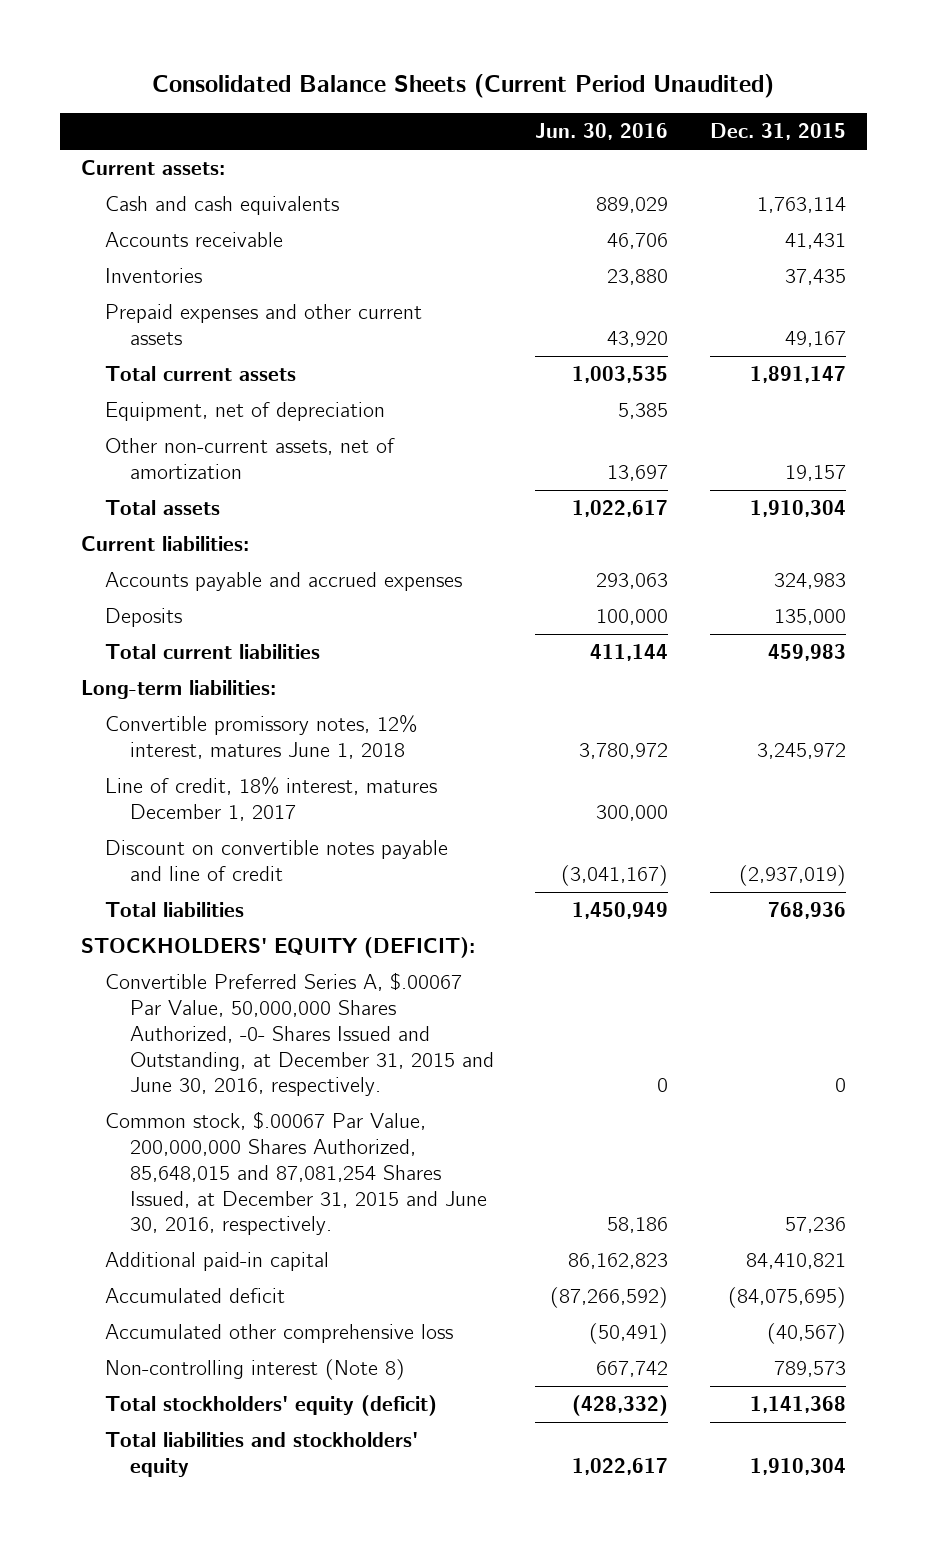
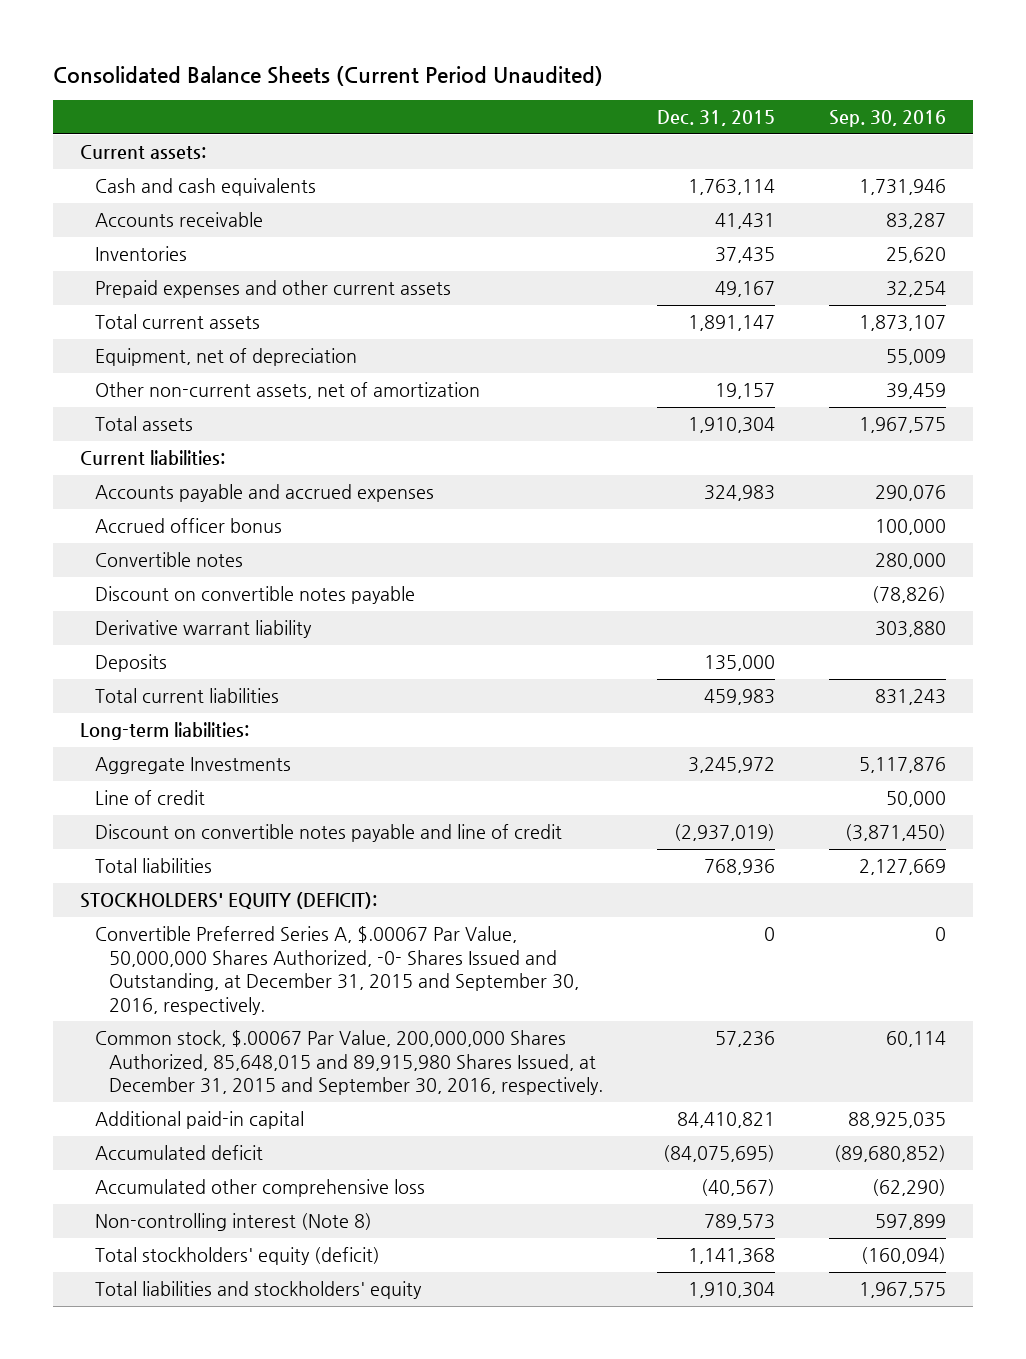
[535,123,669,141] Jun. 30, 2016 -> none
none -> [829,110,947,128] Sep. 30, 2016
none -> [94,518,282,534] Accrued officer bonus
none -> [94,552,243,568] Convertible notes
none -> [94,586,415,605] Discount on convertible notes payable
none -> [94,620,312,639] Derivative warrant liability
[105,715,418,759] Convertible promissory notes, 12% interest, matures June 1, 2018 -> [94,757,291,775] Aggregate Investments
[105,777,438,821] Line of credit, 18% interest, matures December 1, 2017 -> [94,790,205,806] Line of credit
[105,972,494,1097] Convertible Preferred Series A, $.00067 Par Value, 50,000,000 Shares Authorized, -0- Shares Issued and Outstanding, at December 31, 2015 and June 30, 2016, respectively. -> [94,926,580,1015] Convertible Preferred Series A, $.00067 Par Value, 50,000,000 Shares Authorized, -0- Shares Issued and Outstanding, at December 31, 2015 and September 30, 2016, respectively.
[105,1111,487,1236] Common stock, $.00067 Par Value, 200,000,000 Shares Authorized, 85,648,015 and 87,081,254 Shares Issued, at December 31, 2015 and June 30, 2016, respectively. -> [94,1030,604,1096] Common stock, $.00067 Par Value, 200,000,000 Shares Authorized, 85,648,015 and 89,915,980 Shares Issued, at December 31, 2015 and September 30, 2016, respectively.

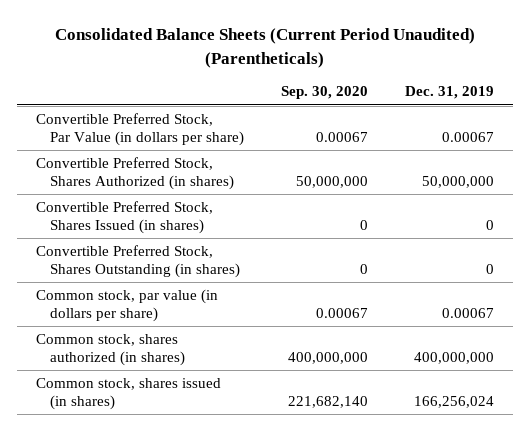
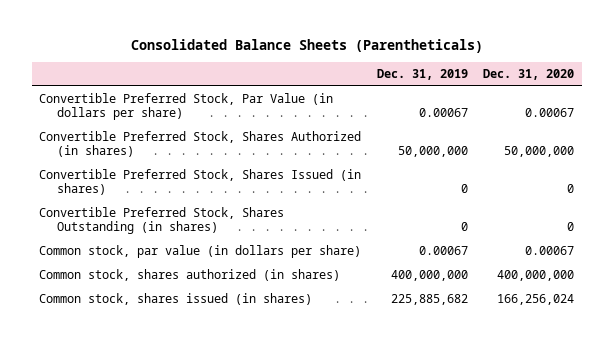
[54,28,475,68] Consolidated Balance Sheets (Current Period Unaudited) (Parentheticals) -> [130,39,483,54] Consolidated Balance Sheets (Parentheticals)
[281,86,369,100] Sep. 30, 2020 -> none
none -> [483,69,575,81] Dec. 31, 2020
[414,395,495,408] 166,256,024 -> [390,294,468,306] 225,885,682

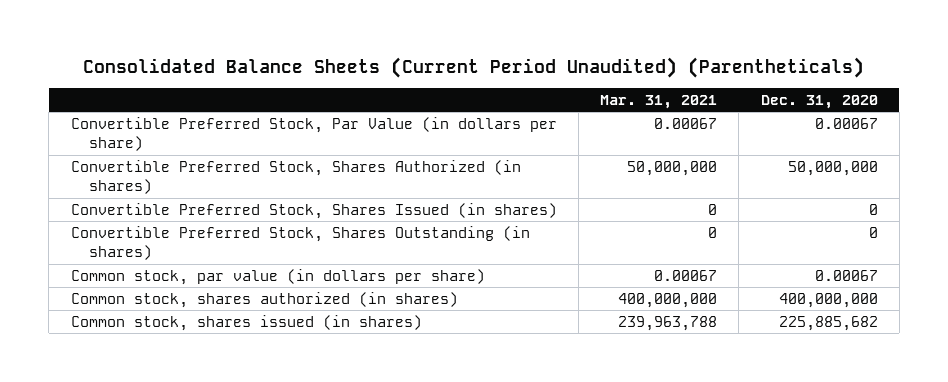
[130,39,483,54] Consolidated Balance Sheets (Parentheticals) -> [83,56,865,78] Consolidated Balance Sheets (Current Period Unaudited) (Parentheticals)
[376,69,468,81] Dec. 31, 2019 -> none
none -> [600,94,718,109] Mar. 31, 2021
[497,294,575,306] 166,256,024 -> [778,315,878,331] 225,885,682

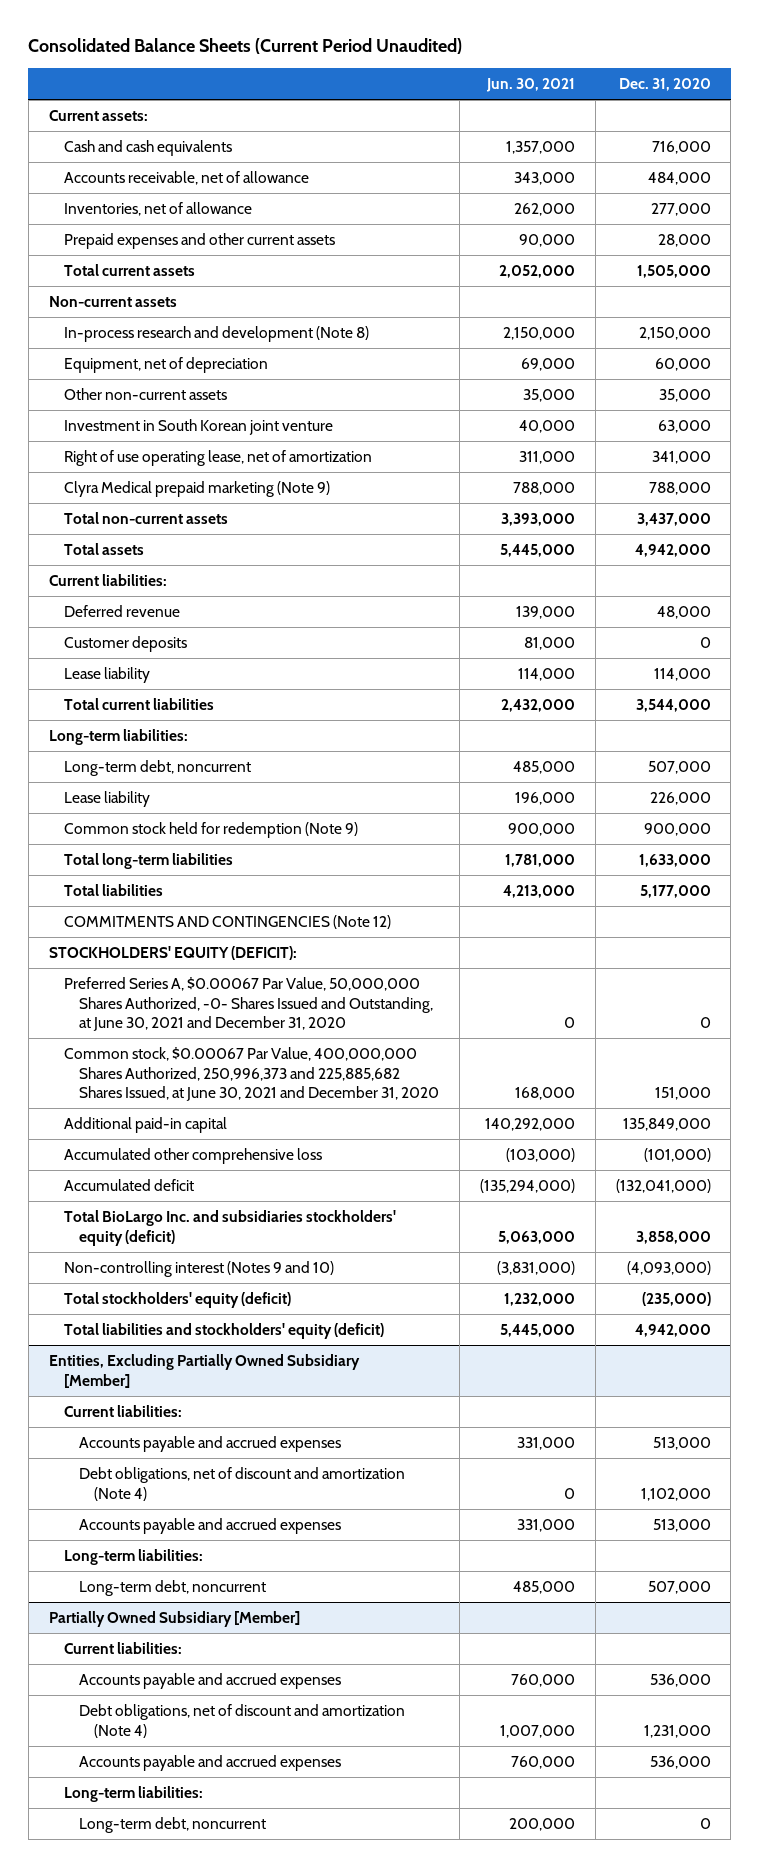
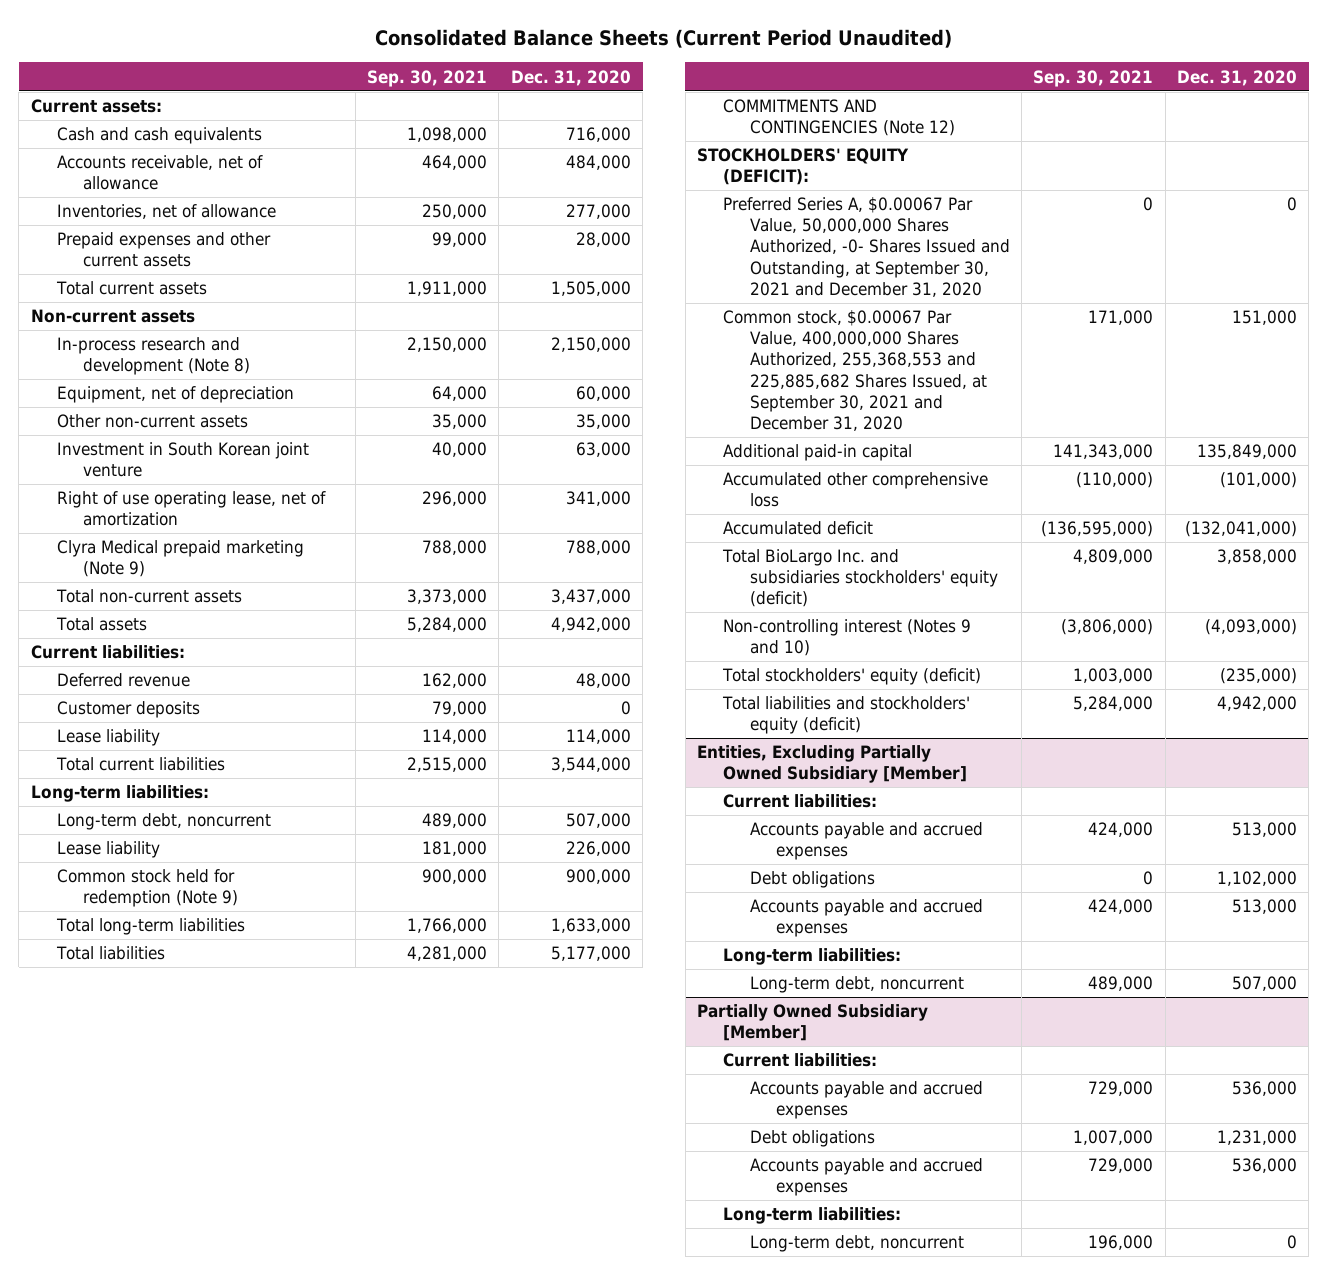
[485,78,575,93] Jun. 30, 2021 -> none
none -> [367,69,488,87] Sep. 30, 2021
[63,977,434,1032] Preferred Series A, $0.00067 Par Value, 50,000,000 Shares Authorized, -0- Shares Issued and Outstanding, at June 30, 2021 and December 31, 2020 -> [723,197,1010,297] Preferred Series A, $0.00067 Par Value, 50,000,000 Shares Authorized, -0- Shares Issued and Outstanding, at September 30, 2021 and December 31, 2020
[63,1047,440,1102] Common stock, $0.00067 Par Value, 400,000,000 Shares Authorized, 250,996,373 and 225,885,682 Shares Issued, at June 30, 2021 and December 31, 2020 -> [723,310,987,431] Common stock, $0.00067 Par Value, 400,000,000 Shares Authorized, 255,368,553 and 225,885,682 Shares Issued, at September 30, 2021 and December 31, 2020
[79,1467,406,1501] Debt obligations, net of discount and amortization (Note 4) -> [749,871,875,889] Debt obligations
[79,1704,406,1738] Debt obligations, net of discount and amortization (Note 4) -> [749,1130,875,1148] Debt obligations

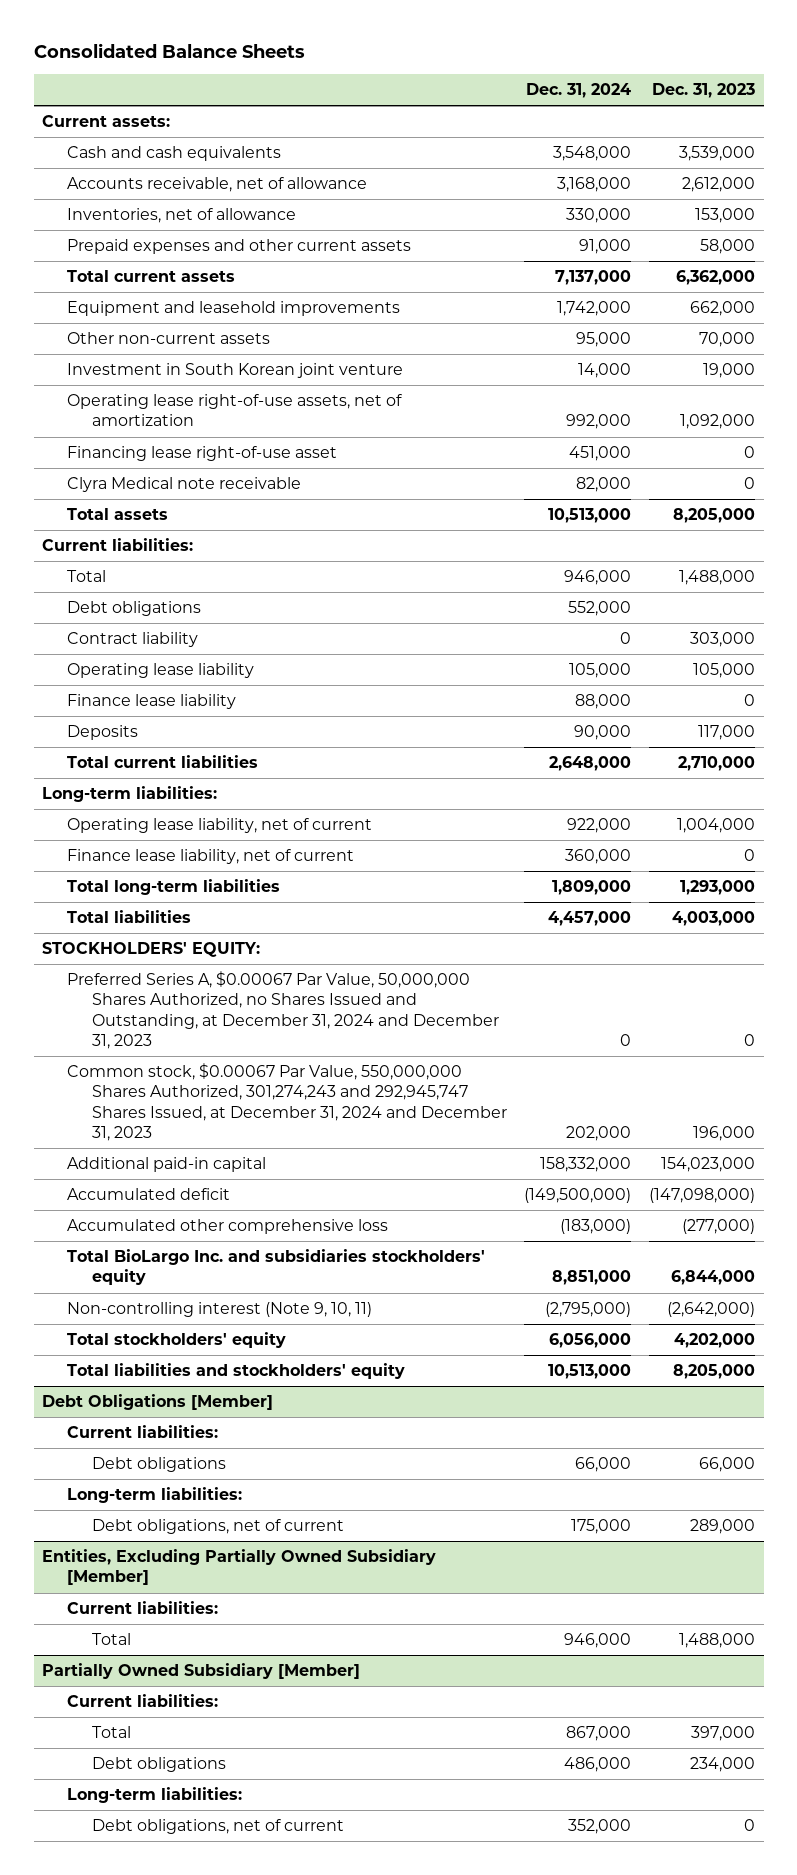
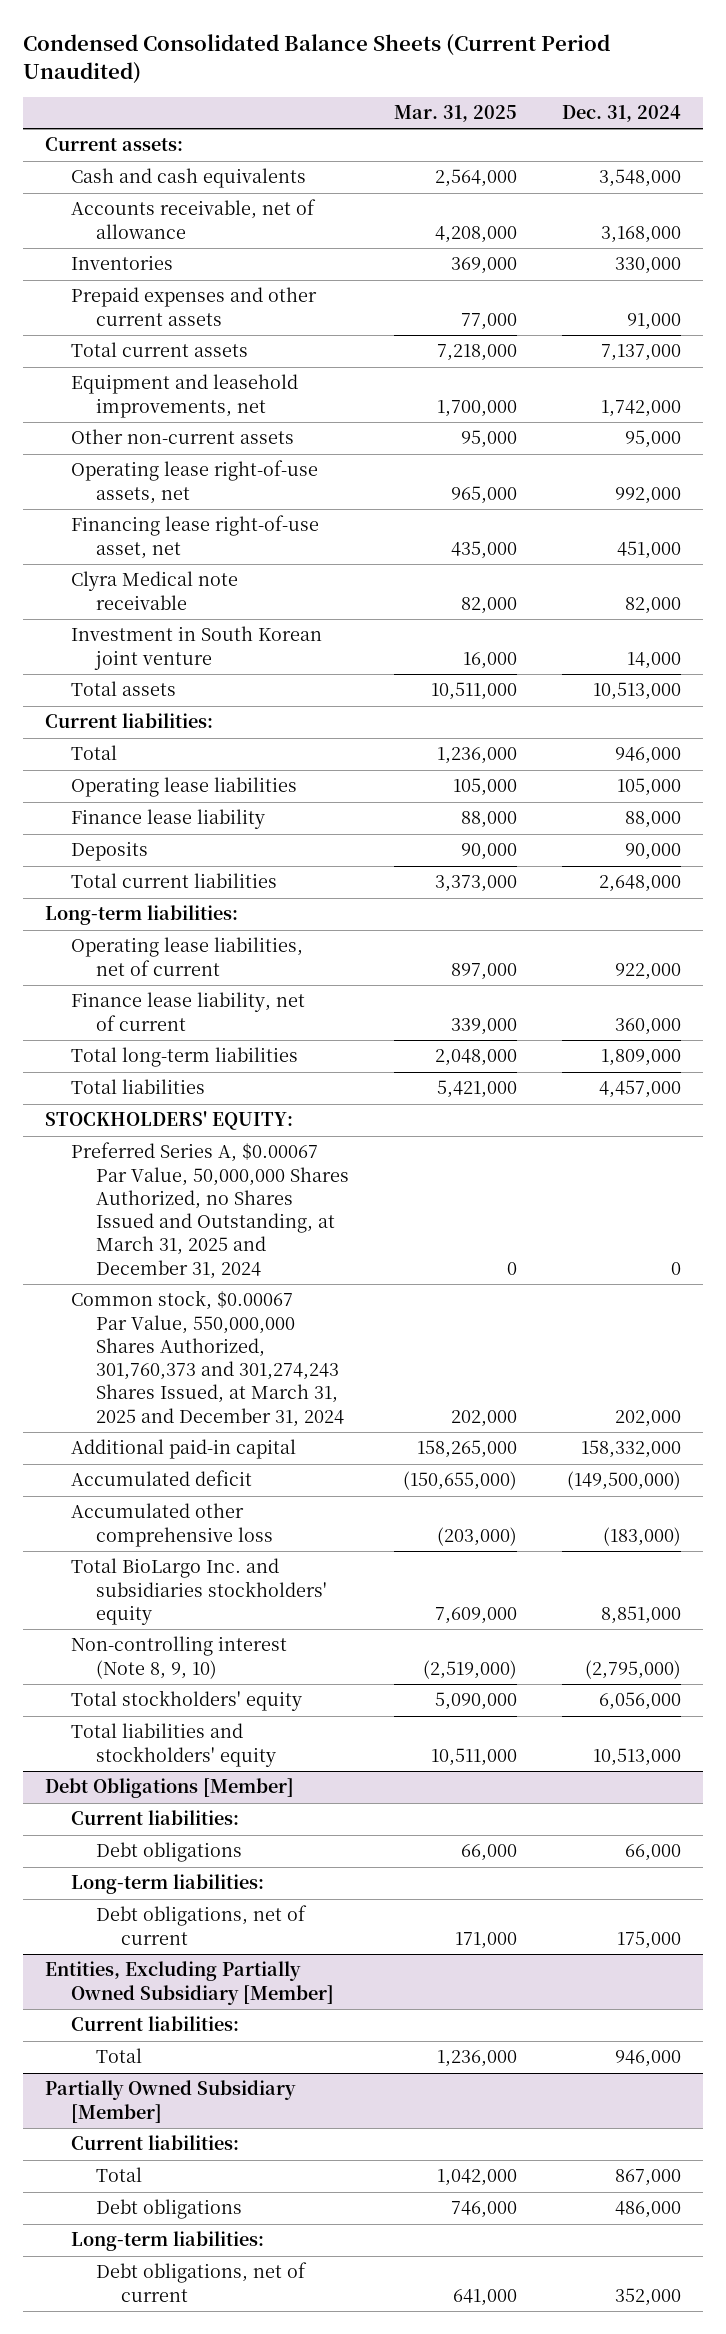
[33,43,305,59] Consolidated Balance Sheets -> [22,33,610,84] Condensed Consolidated Balance Sheets (Current Period Unaudited)
[651,83,755,99] Dec. 31, 2023 -> none
none -> [393,105,517,123] Mar. 31, 2025
[67,208,297,224] Inventories, net of allowance -> [70,255,173,271] Inventories
[67,301,401,317] Equipment and leasehold improvements -> [70,374,298,418] Equipment and leasehold improvements, net
[67,394,403,427] Operating lease right-of-use assets, net of amortization -> [70,460,318,504] Operating lease right-of-use assets, net
[67,446,338,462] Financing lease right-of-use asset -> [70,515,319,559] Financing lease right-of-use asset, net
[67,363,404,379] Investment in South Korean joint venture -> [70,626,322,670] Investment in South Korean joint venture
[67,601,202,617] Debt obligations -> none
[67,632,199,648] Contract liability -> none
[67,663,255,679] Operating lease liability -> [70,777,297,798] Operating lease liabilities
[67,818,373,834] Operating lease liability, net of current -> [70,937,303,976] Operating lease liabilities, net of current
[67,971,499,1049] Preferred Series A, $0.00067 Par Value, 50,000,000 Shares Authorized, no Shares Issued and Outstanding, at December 31, 2024 and December 31, 2023 -> [70,1142,349,1279] Preferred Series A, $0.00067 Par Value, 50,000,000 Shares Authorized, no Shares Issued and Outstanding, at March 31, 2025 and December 31, 2024
[67,1063,507,1141] Common stock, $0.00067 Par Value, 550,000,000 Shares Authorized, 301,274,243 and 292,945,747 Shares Issued, at December 31, 2024 and December 31, 2023 -> [70,1290,344,1427] Common stock, $0.00067 Par Value, 550,000,000 Shares Authorized, 301,760,373 and 301,274,243 Shares Issued, at March 31, 2025 and December 31, 2024
[67,1302,373,1318] Non-controlling interest (Note 9, 10, 11) -> [70,1636,287,1679] Non-controlling interest (Note 8, 9, 10)

